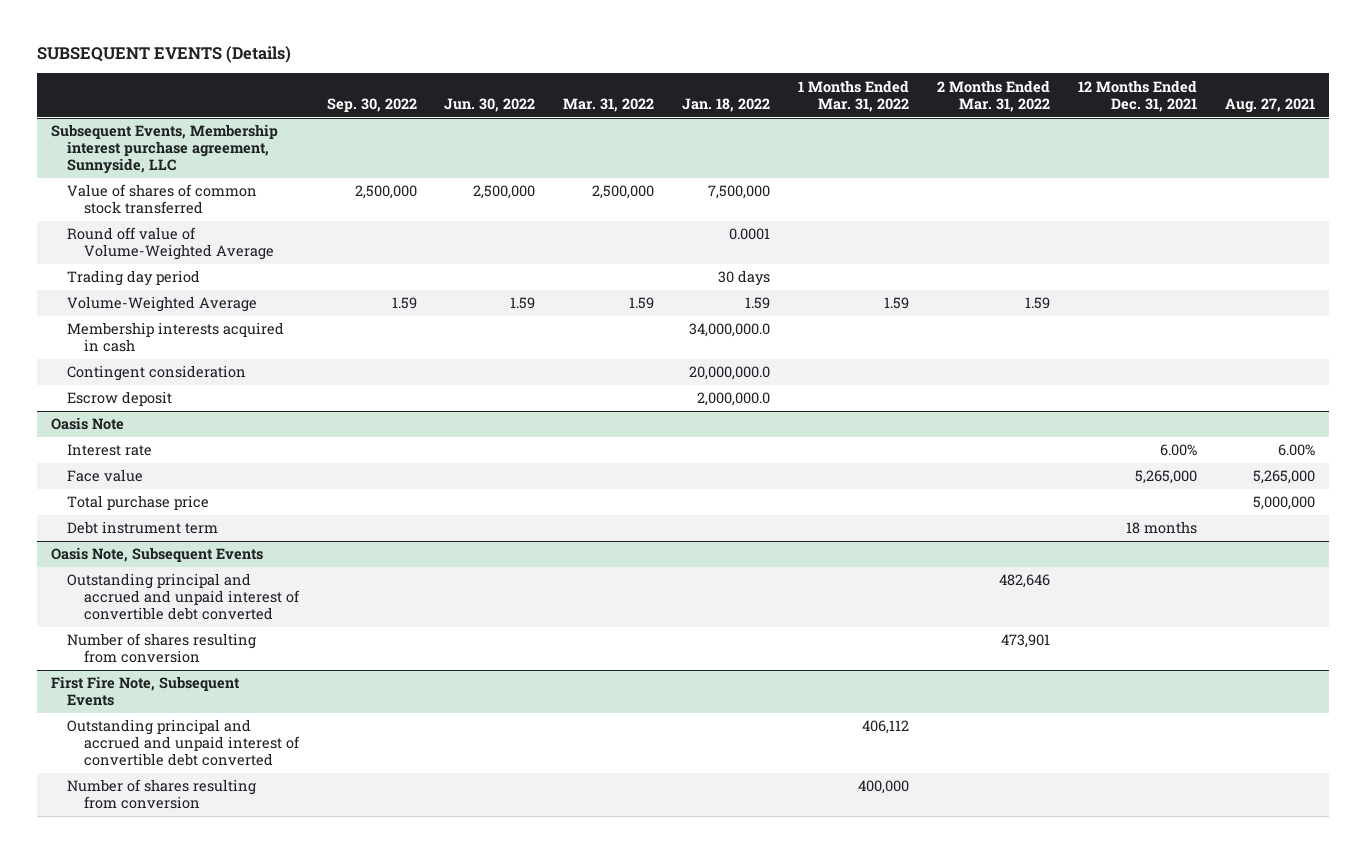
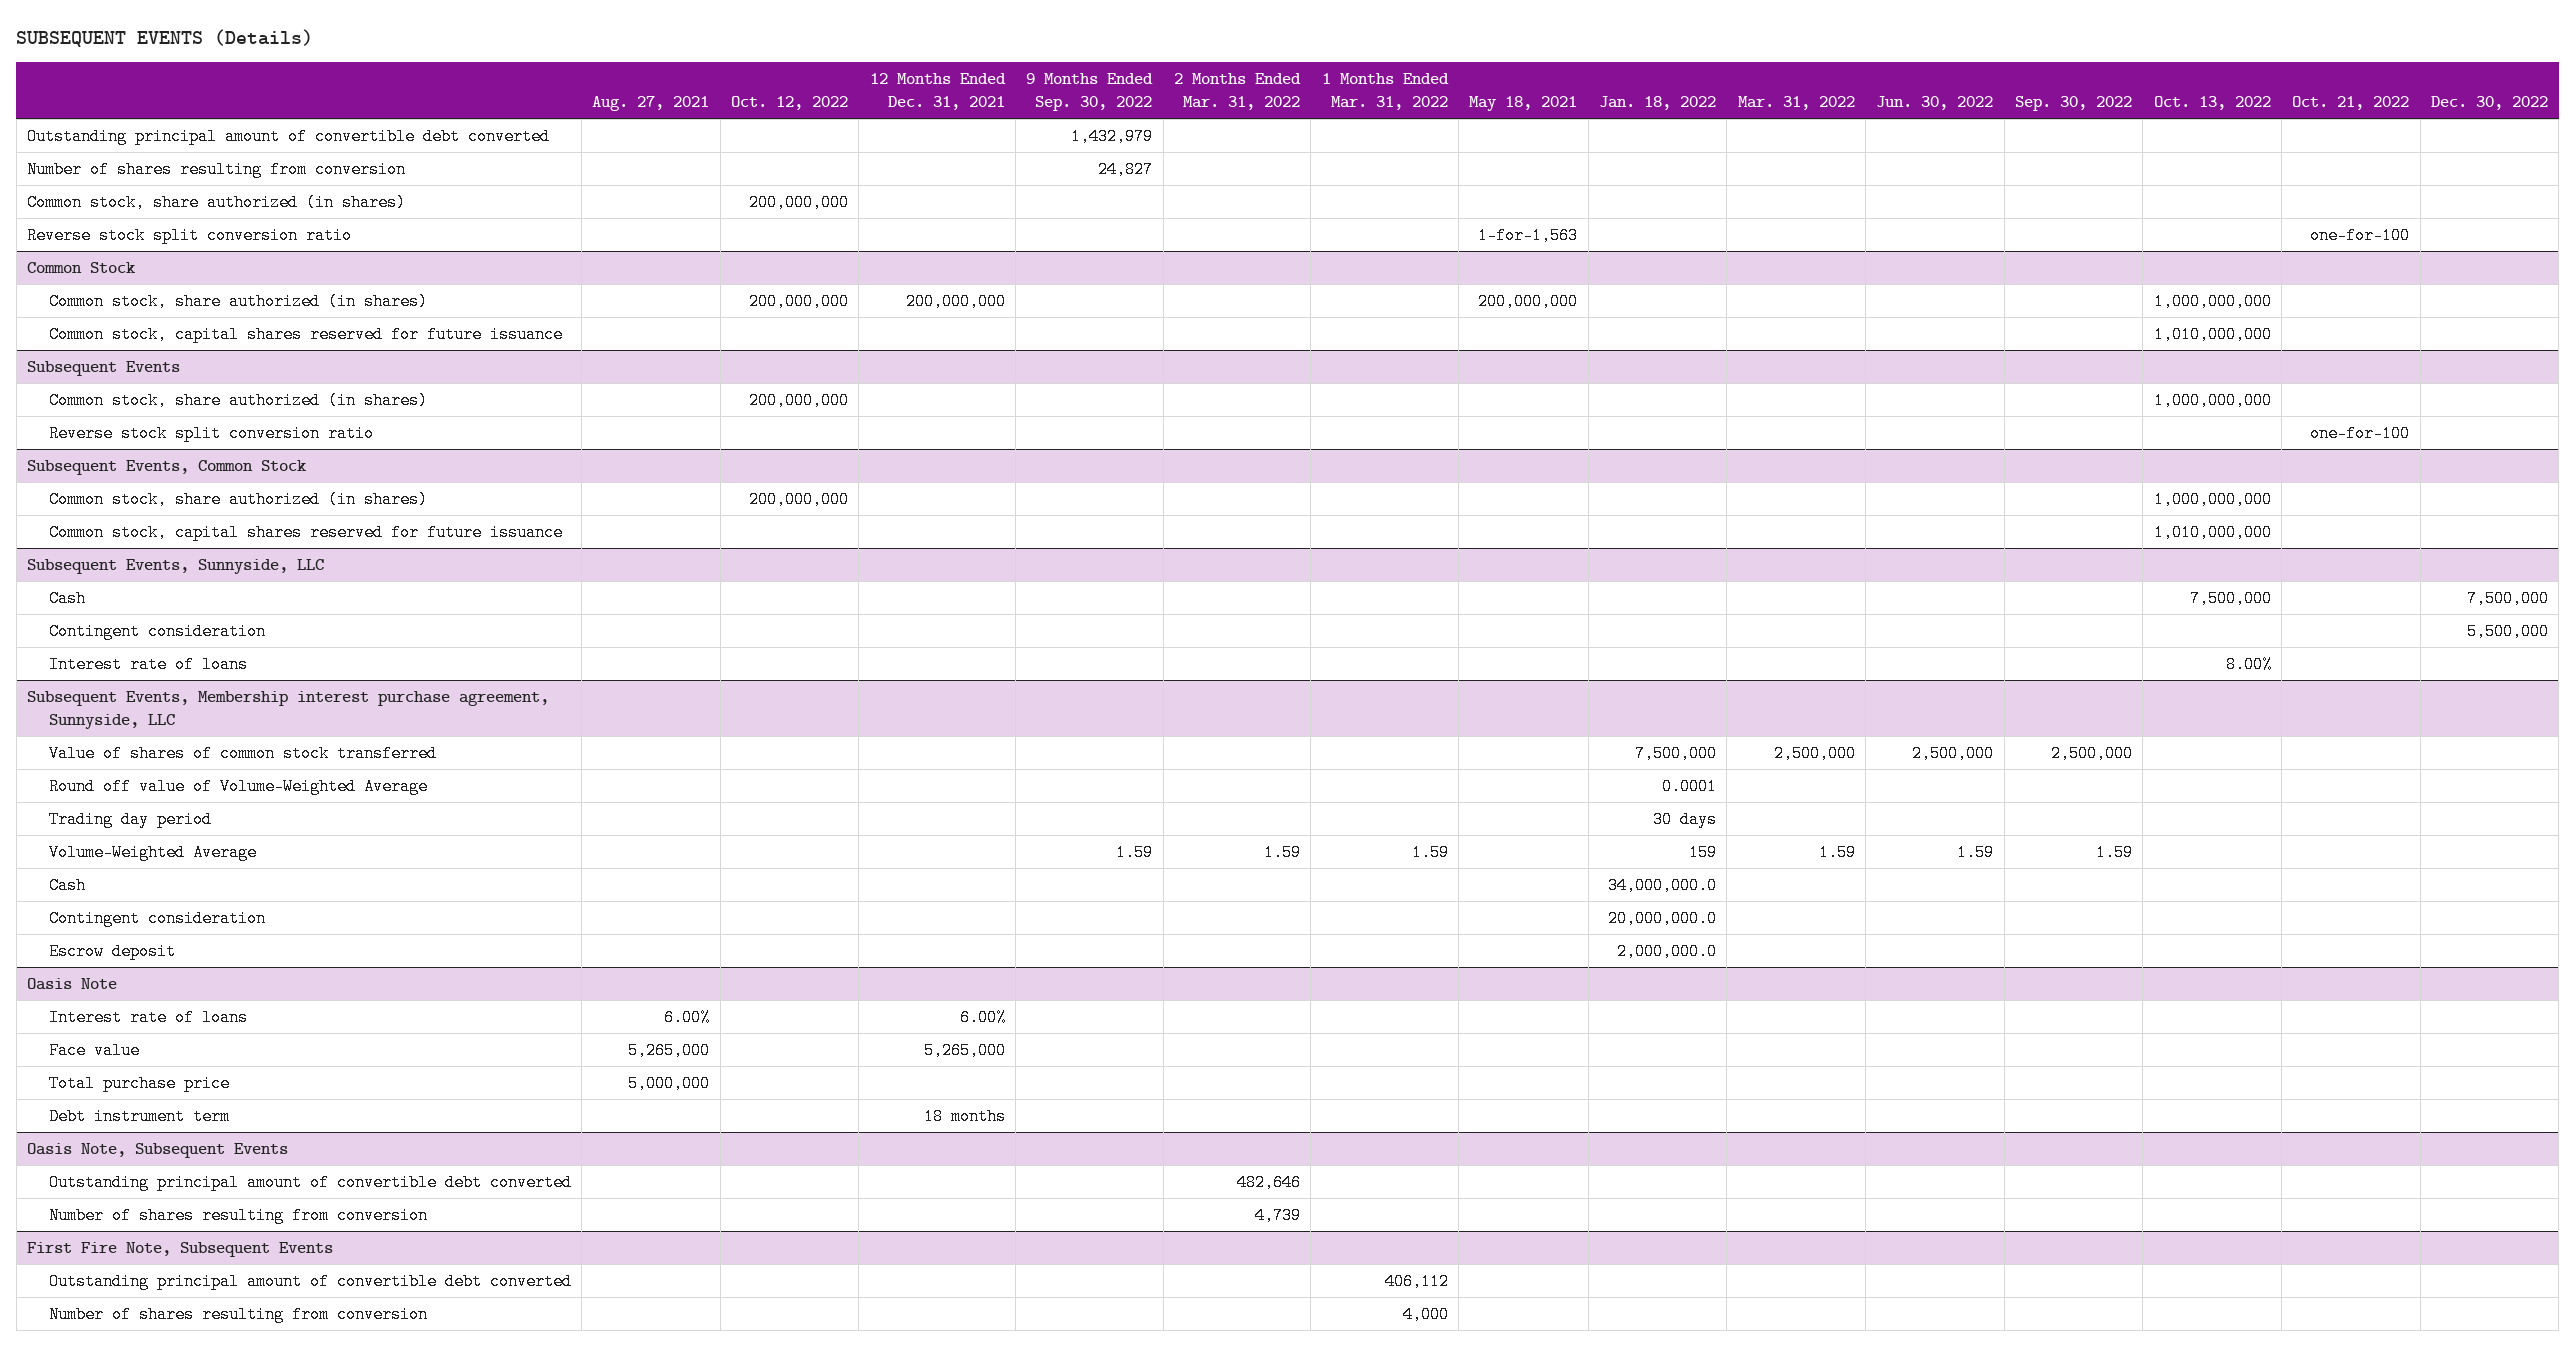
none -> [731,96,849,111] Oct. 12, 2022
none -> [1026,73,1154,112] 9 Months Ended Sep. 30, 2022
none -> [1469,96,1578,112] May 18, 2021
none -> [2153,96,2271,111] Oct. 13, 2022
none -> [2292,96,2410,111] Oct. 21, 2022
none -> [2431,96,2549,111] Dec. 30, 2022
none -> [27,128,551,146] Outstanding principal amount of convertible debt converted
none -> [27,161,407,179] Number of shares resulting from conversion
none -> [27,194,407,212] Common stock, share authorized (in shares)
none -> [27,227,353,245] Reverse stock split conversion ratio
none -> [27,262,137,274] Common Stock
none -> [48,293,428,311] Common stock, share authorized (in shares)
none -> [48,326,563,344] Common stock, capital shares reserved for future issuance
none -> [27,361,181,377] Subsequent Events
none -> [48,392,428,410] Common stock, share authorized (in shares)
none -> [48,425,374,443] Reverse stock split conversion ratio
none -> [27,460,308,476] Subsequent Events, Common Stock
none -> [48,491,428,509] Common stock, share authorized (in shares)
none -> [48,524,563,542] Common stock, capital shares reserved for future issuance
none -> [27,559,325,575] Subsequent Events, Sunnyside, LLC
none -> [48,590,86,608] Cash
none -> [48,623,266,641] Contingent consideration
none -> [48,656,248,674] Interest rate of loans
[745,297,771,310] 1.59 -> [1689,844,1718,862] 159
[67,322,285,353] Membership interests acquired in cash -> [48,877,86,895] Cash
[67,444,153,457] Interest rate -> [48,1009,248,1027] Interest rate of loans
[67,573,300,621] Outstanding principal and accrued and unpaid interest of convertible debt converted -> [48,1174,572,1192] Outstanding principal amount of convertible debt converted
[1001,634,1051,649] 473,901 -> [1255,1207,1302,1225] 4,739
[67,719,300,767] Outstanding principal and accrued and unpaid interest of convertible debt converted -> [48,1273,572,1291] Outstanding principal amount of convertible debt converted
[858,780,910,795] 400,000 -> [1402,1306,1449,1324] 4,000

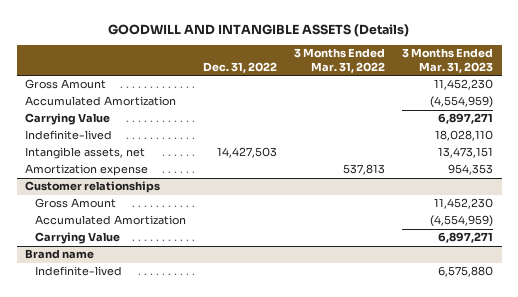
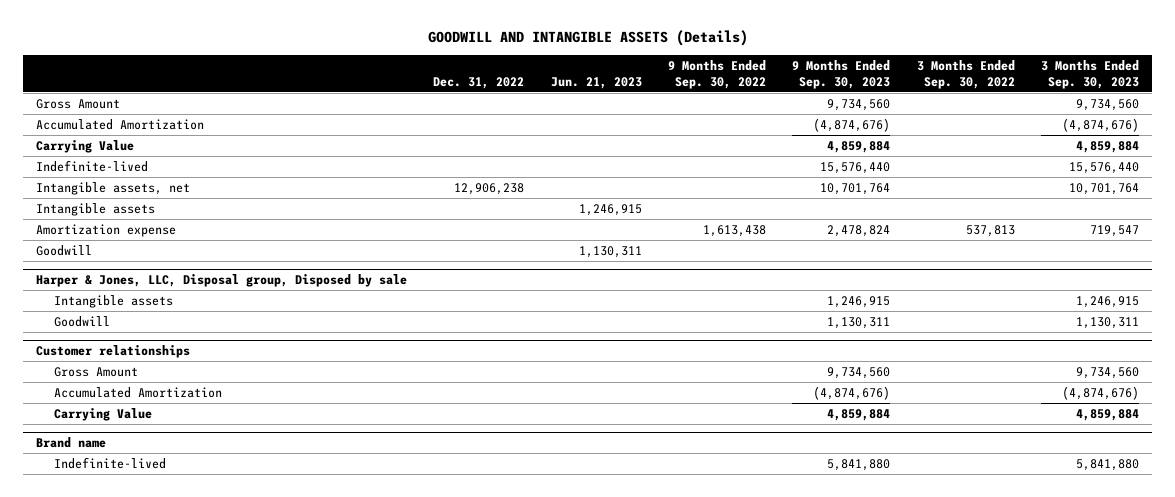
[294,48,386,73] 3 Months Ended Mar. 31, 2022 -> none
[402,48,494,73] 3 Months Ended Mar. 31, 2023 -> none
none -> [550,76,642,89] Jun. 21, 2023
none -> [668,59,767,89] 9 Months Ended Sep. 30, 2022
none -> [792,59,891,89] 9 Months Ended Sep. 30, 2023
none -> [916,59,1015,89] 3 Months Ended Sep. 30, 2022
none -> [1041,59,1140,89] 3 Months Ended Sep. 30, 2023
[217,147,278,159] 14,427,503 -> [454,182,525,195] 12,906,238
none -> [35,202,155,216] Intangible assets
none -> [35,244,92,256] Goodwill
none -> [35,273,407,287] Harper & Jones, LLC, Disposal group, Disposed by sale
none -> [53,294,173,308] Intangible assets
none -> [53,315,110,327] Goodwill

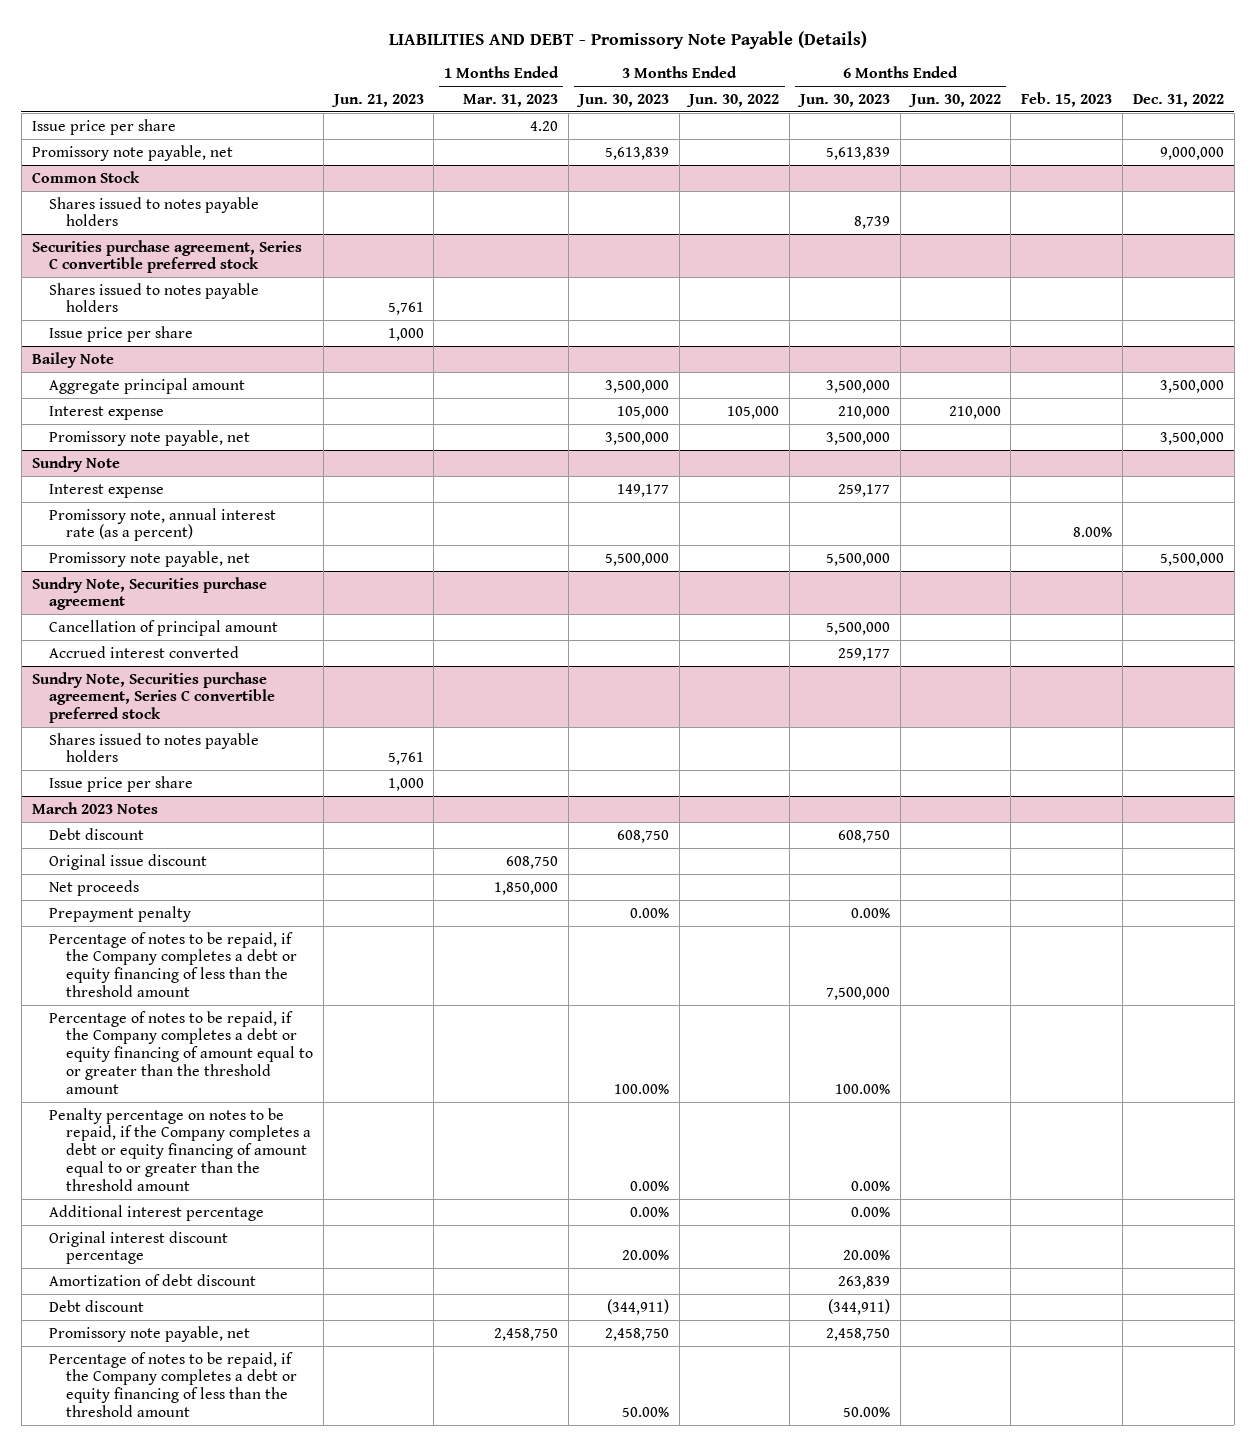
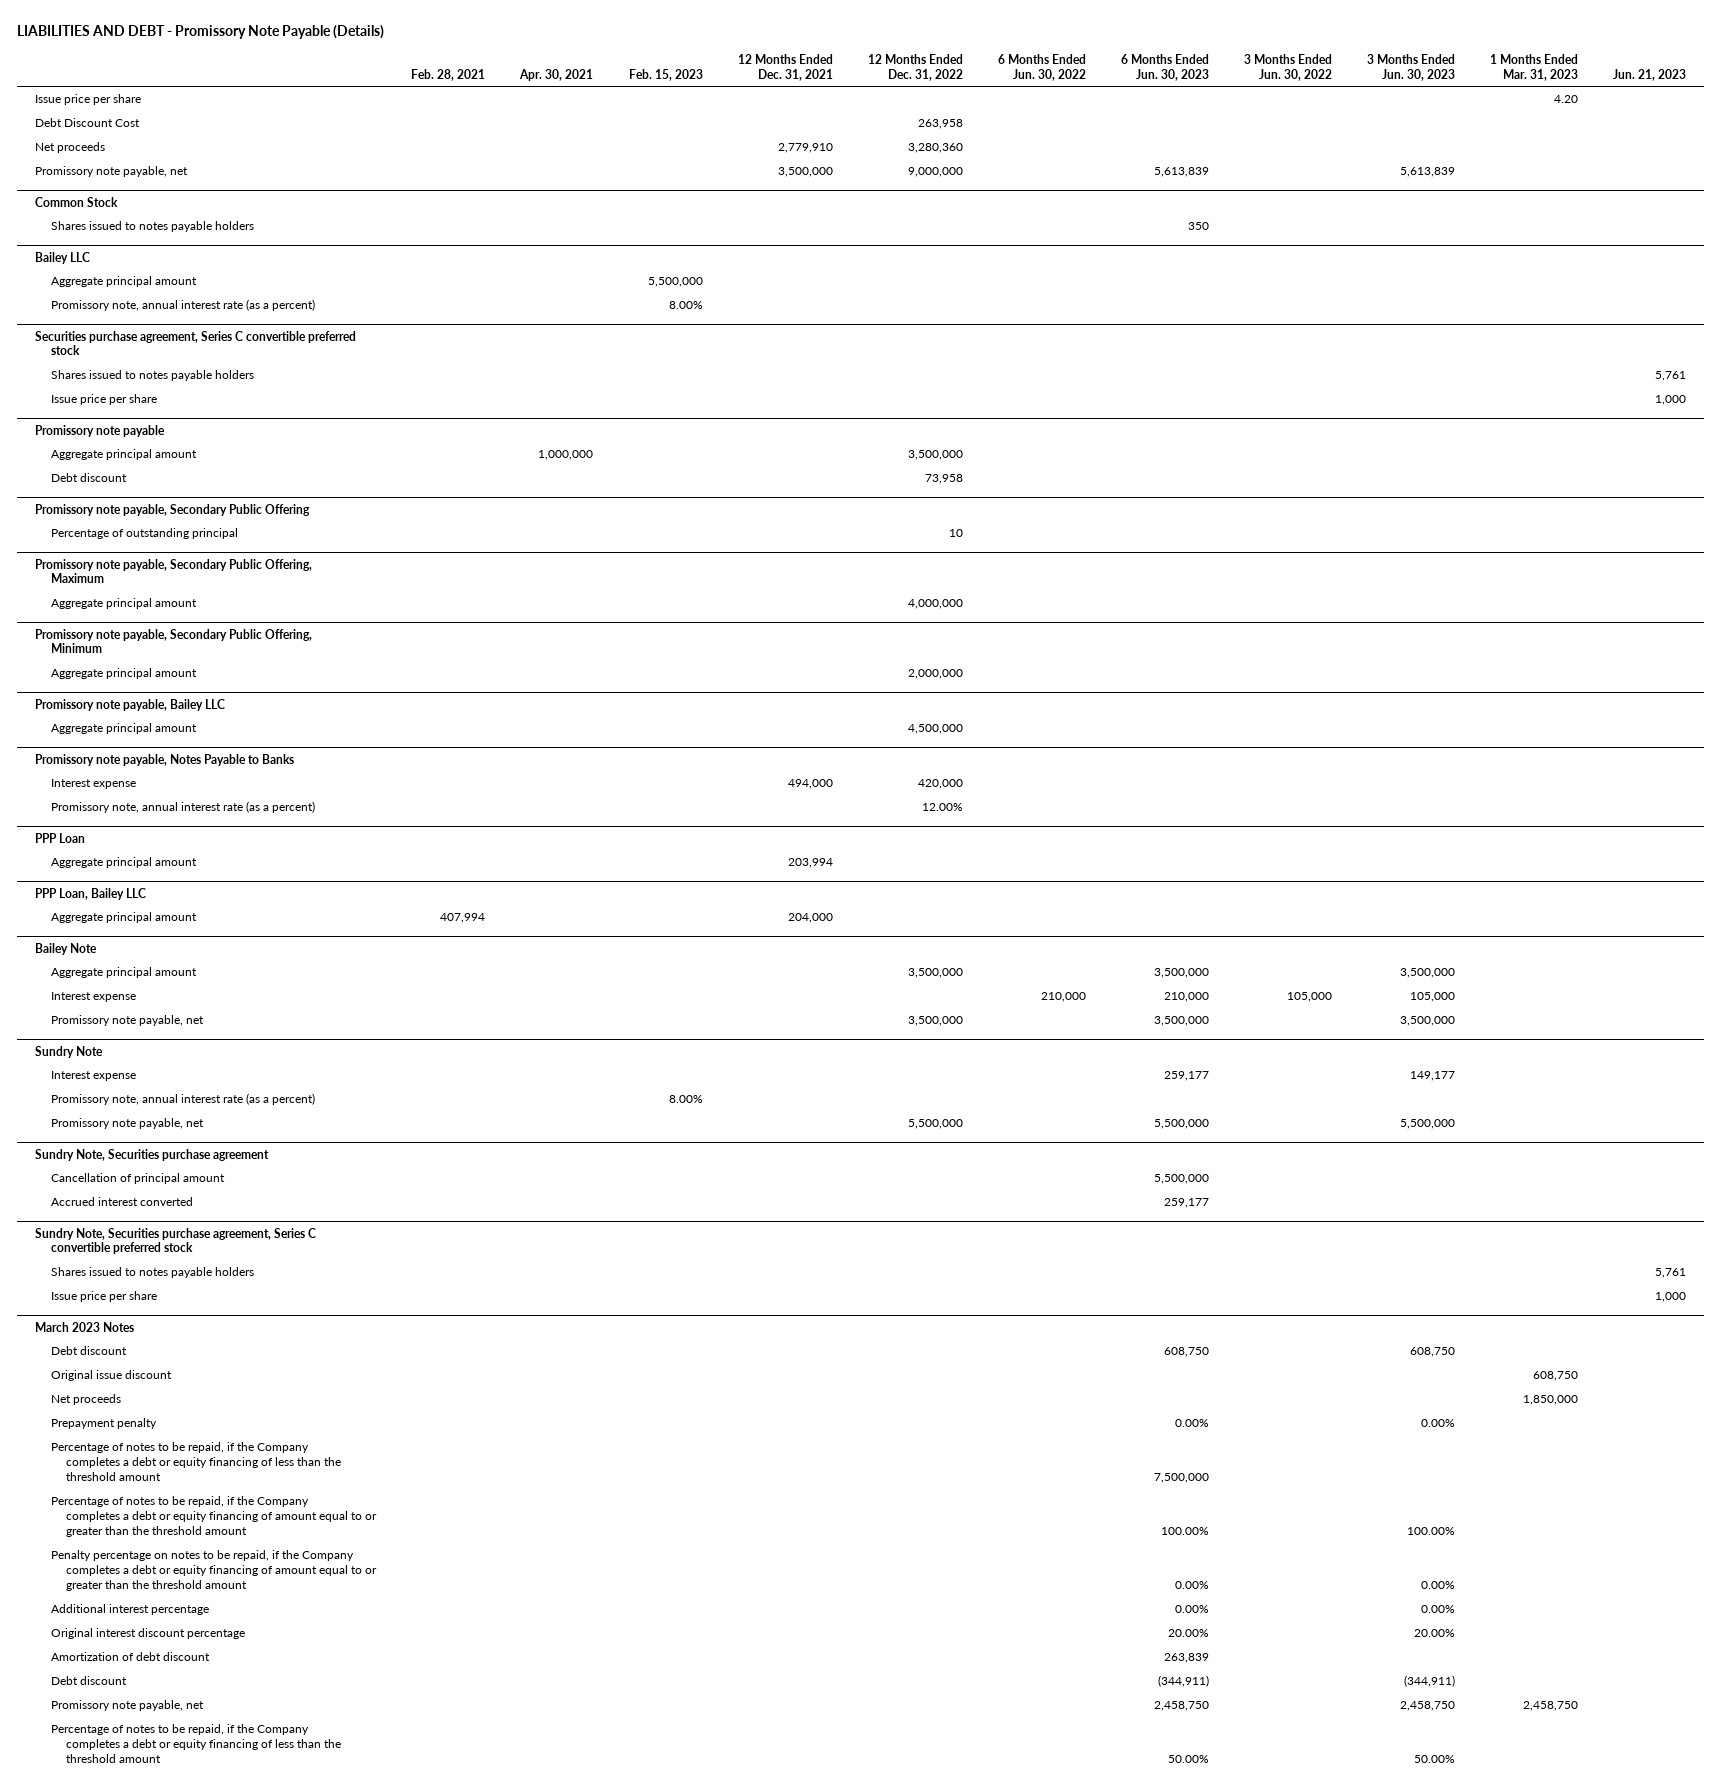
[1132,93,1224,107] Dec. 31, 2022 -> none
none -> [411,68,486,81] Feb. 28, 2021
none -> [519,68,594,81] Apr. 30, 2021
none -> [737,53,833,81] 12 Months Ended Dec. 31, 2021
none -> [867,53,963,81] 12 Months Ended Dec. 31, 2022
none -> [34,118,140,128] Debt Discount Cost
none -> [34,142,105,154] Net proceeds
[853,216,890,230] 8,739 -> [1187,222,1209,231] 350
none -> [34,251,90,264] Bailey LLC
none -> [50,276,197,288] Aggregate principal amount
none -> [50,299,315,312] Promissory note, annual interest rate (as a percent)
none -> [34,424,165,437] Promissory note payable
none -> [50,449,197,461] Aggregate principal amount
none -> [50,473,127,483] Debt discount
none -> [34,503,310,516] Promissory note payable, Secondary Public Offering
none -> [50,528,238,540] Percentage of outstanding principal
none -> [34,558,312,584] Promissory note payable, Secondary Public Offering, Maximum
none -> [50,598,197,610] Aggregate principal amount
none -> [34,628,312,654] Promissory note payable, Secondary Public Offering, Minimum
none -> [50,668,197,680] Aggregate principal amount
none -> [34,698,225,711] Promissory note payable, Bailey LLC
none -> [50,723,197,735] Aggregate principal amount
none -> [34,753,294,766] Promissory note payable, Notes Payable to Banks
none -> [50,779,136,790] Interest expense
none -> [50,801,315,814] Promissory note, annual interest rate (as a percent)
none -> [34,832,85,843] PPP Loan
none -> [50,857,197,869] Aggregate principal amount
none -> [34,887,146,900] PPP Loan, Bailey LLC
none -> [50,912,197,924] Aggregate principal amount

